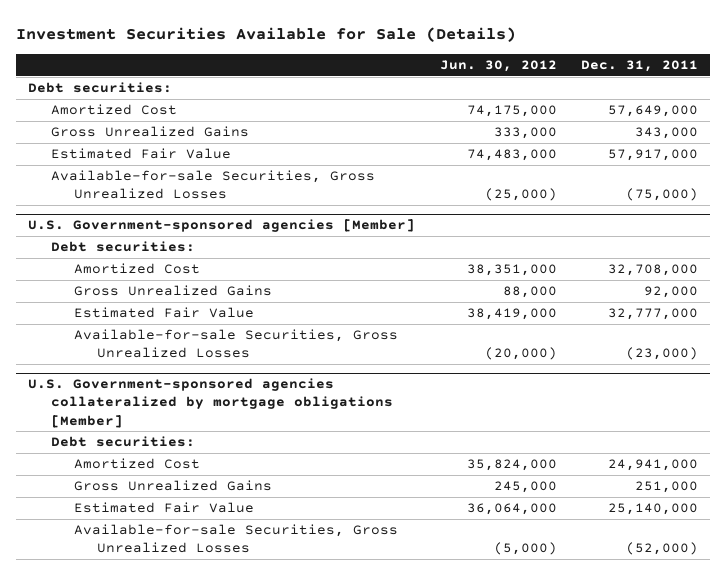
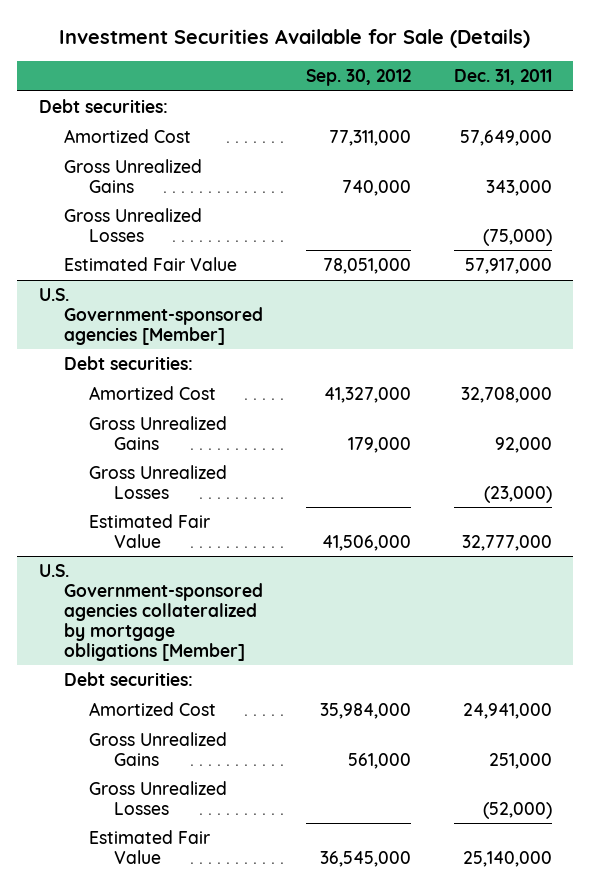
[439,60,557,73] Jun. 30, 2012 -> none
none -> [305,69,411,87] Sep. 30, 2012
none -> [63,207,202,242] Gross Unrealized Losses
[51,170,376,200] Available-for-sale Securities, Gross Unrealized Losses -> none
none -> [88,464,227,499] Gross Unrealized Losses
[74,329,399,359] Available-for-sale Securities, Gross Unrealized Losses -> none
none -> [88,780,227,815] Gross Unrealized Losses
[74,524,399,554] Available-for-sale Securities, Gross Unrealized Losses -> none

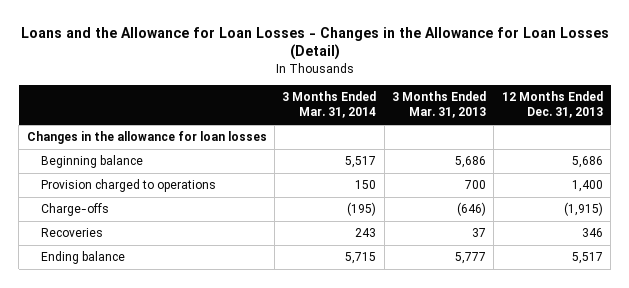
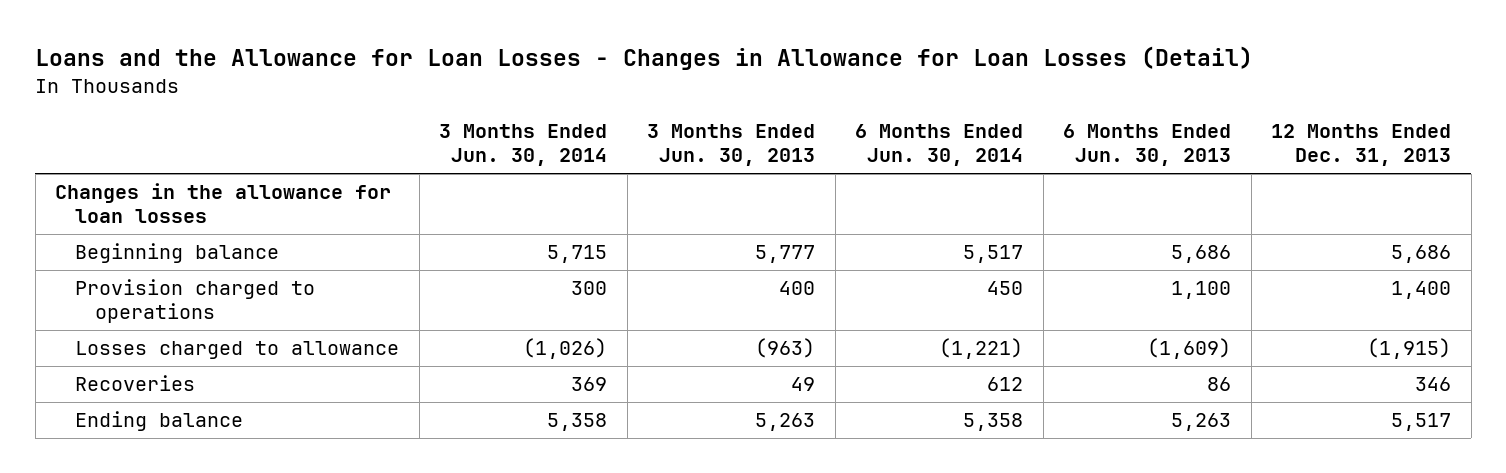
[20,26,609,61] Loans and the Allowance for Loan Losses - Changes in the Allowance for Loan Losses (Detail) -> [35,46,1254,71] Loans and the Allowance for Loan Losses - Changes in Allowance for Loan Losses (Detail)
[282,91,377,119] 3 Months Ended Mar. 31, 2014 -> none
[391,91,486,119] 3 Months Ended Mar. 31, 2013 -> none
none -> [439,124,608,167] 3 Months Ended Jun. 30, 2014
none -> [647,124,816,167] 3 Months Ended Jun. 30, 2013
none -> [855,124,1024,167] 6 Months Ended Jun. 30, 2014
none -> [1063,124,1232,167] 6 Months Ended Jun. 30, 2013
[41,203,110,217] Charge-offs -> [75,341,400,360] Losses charged to allowance

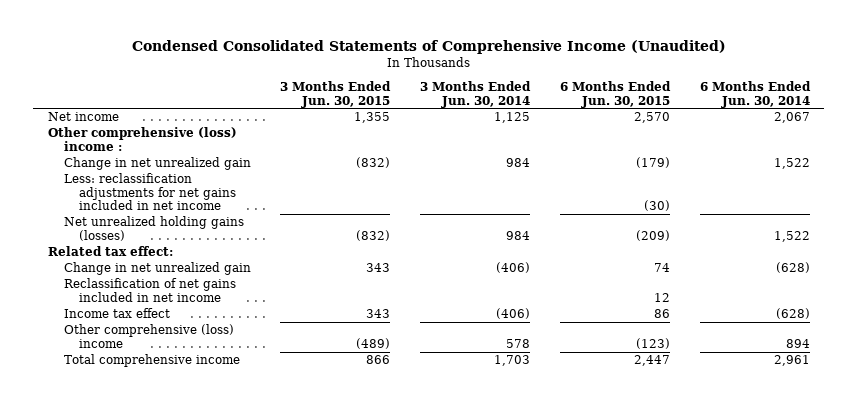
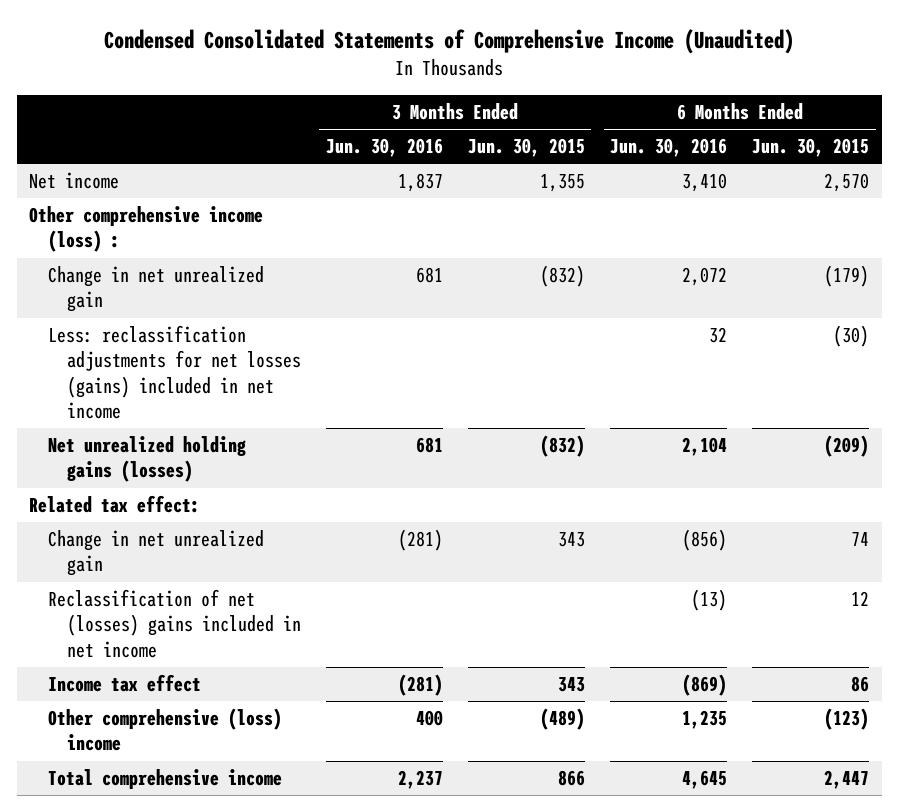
[420,81,532,108] 3 Months Ended Jun. 30, 2014 -> none
[699,81,811,108] 6 Months Ended Jun. 30, 2014 -> none
none -> [325,138,443,158] Jun. 30, 2016
none -> [610,138,728,158] Jun. 30, 2016
[48,127,238,151] Other comprehensive (loss) income : -> [29,206,264,253] Other comprehensive income (loss) :
[63,173,237,211] Less: reclassification adjustments for net gains included in net income -> [47,325,301,419] Less: reclassification adjustments for net losses (gains) included in net income
[63,278,236,302] Reclassification of net gains included in net income -> [47,589,301,658] Reclassification of net (losses) gains included in net income

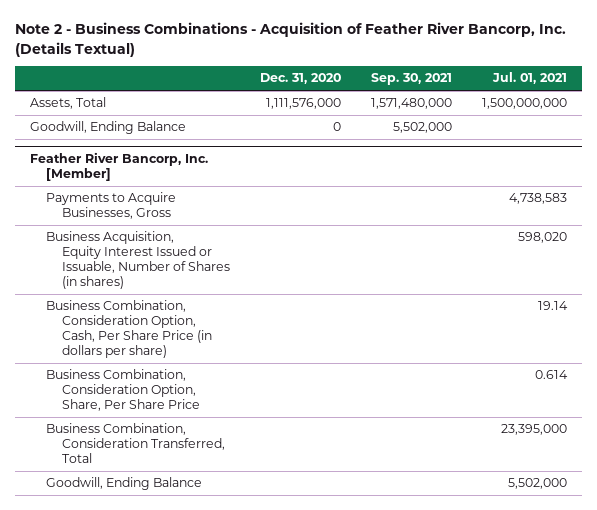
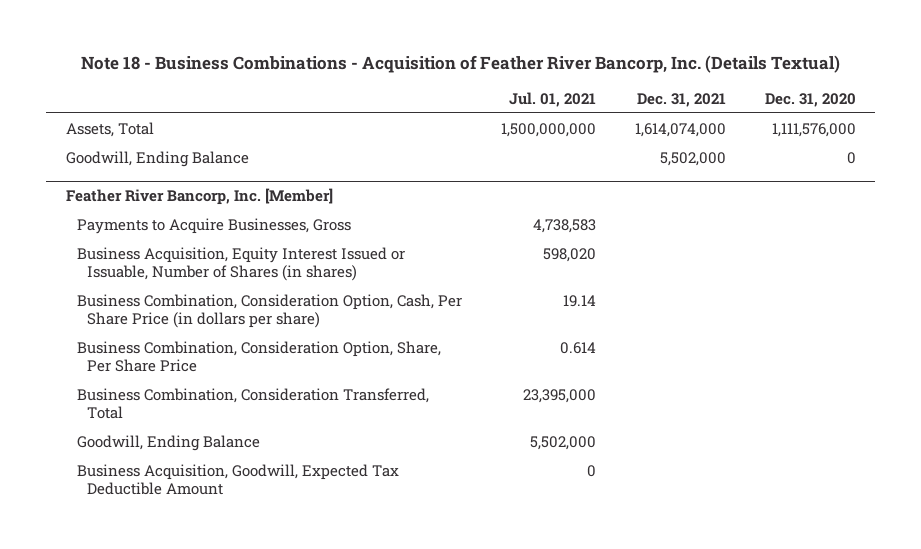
[15,22,567,57] Note 2 - Business Combinations - Acquisition of Feather River Bancorp, Inc. (Details Textual) -> [80,54,840,73] Note 18 - Business Combinations - Acquisition of Feather River Bancorp, Inc. (Details Textual)
[370,73,452,86] Sep. 30, 2021 -> none
none -> [636,92,726,107] Dec. 31, 2021
none -> [76,463,399,496] Business Acquisition, Goodwill, Expected Tax Deductible Amount

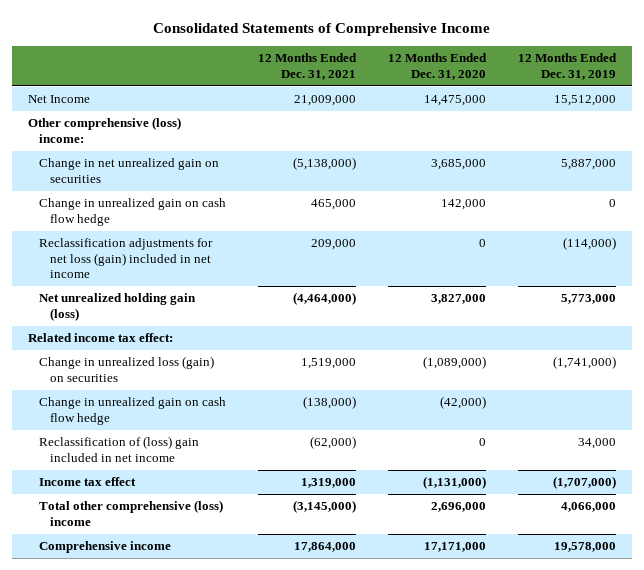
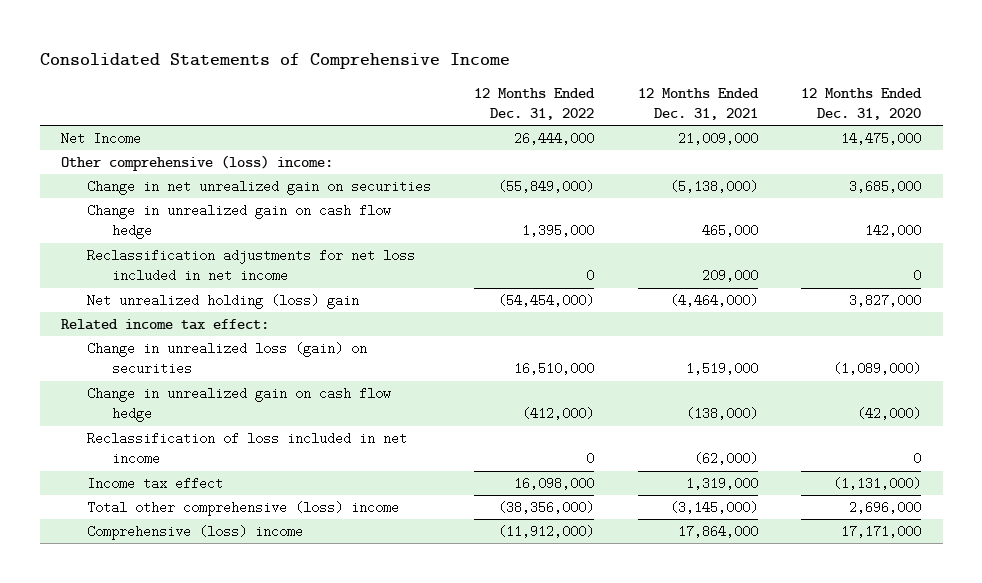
[518,53,618,80] 12 Months Ended Dec. 31, 2019 -> none
none -> [474,87,596,121] 12 Months Ended Dec. 31, 2022
[39,238,214,279] Reclassification adjustments for net loss (gain) included in net income -> [86,249,415,283] Reclassification adjustments for net loss included in net income
[39,293,197,321] Net unrealized holding gain (loss) -> [86,294,359,310] Net unrealized holding (loss) gain
[39,436,200,462] Reclassification of (loss) gain included in net income -> [86,432,407,466] Reclassification of loss included in net income
[39,541,172,554] Comprehensive income -> [86,525,303,541] Comprehensive (loss) income

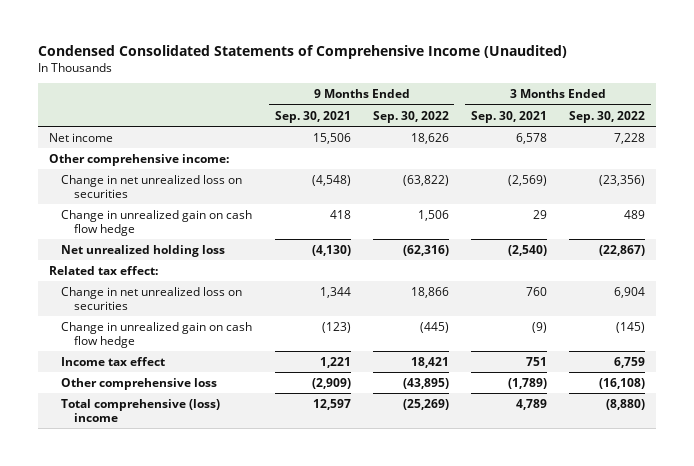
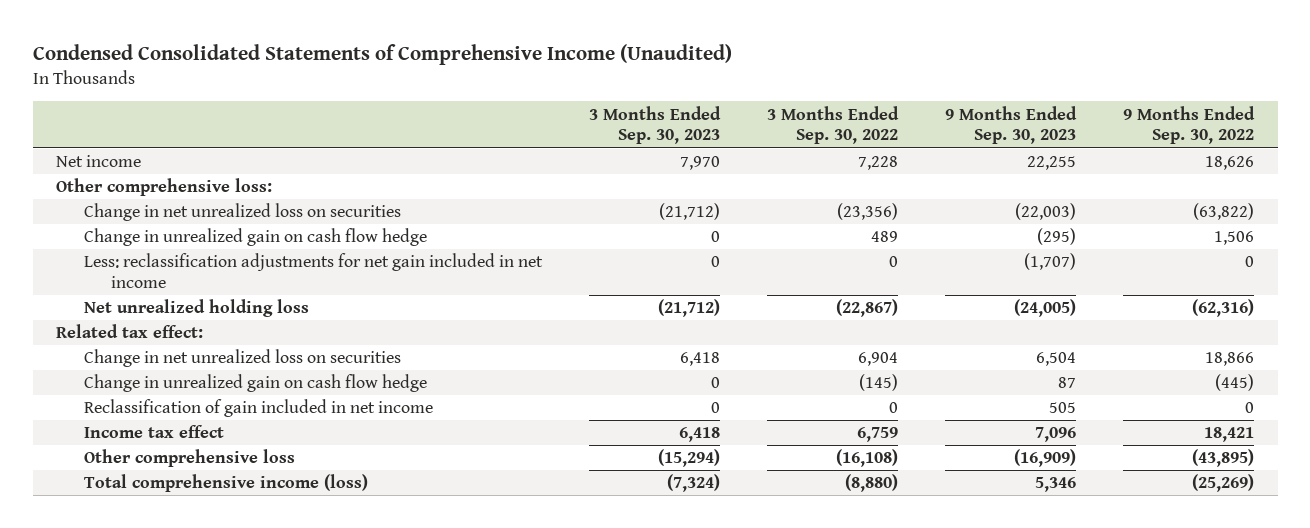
[274,110,351,123] Sep. 30, 2021 -> none
[471,110,548,123] Sep. 30, 2021 -> none
none -> [588,105,721,145] 3 Months Ended Sep. 30, 2023
none -> [944,105,1077,145] 9 Months Ended Sep. 30, 2023
[49,153,230,166] Other comprehensive income: -> [56,178,273,197] Other comprehensive loss:
none -> [83,253,543,289] Less: reclassification adjustments for net gain included in net income
none -> [83,399,433,418] Reclassification of gain included in net income
[61,398,221,422] Total comprehensive (loss) income -> [83,474,368,493] Total comprehensive income (loss)

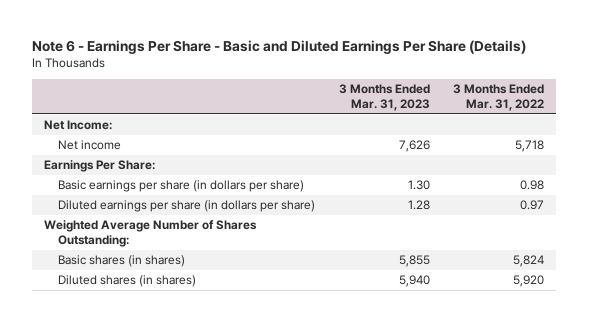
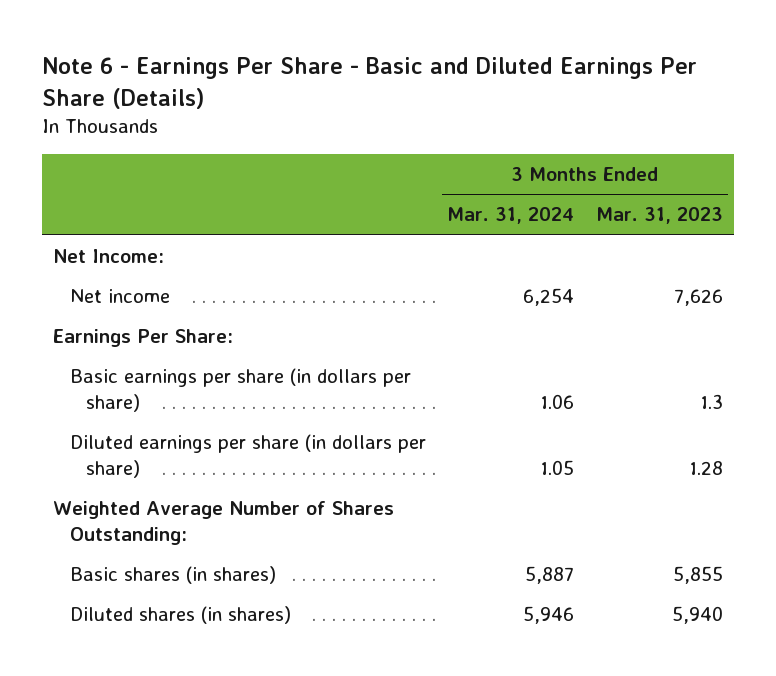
[453,84,545,111] 3 Months Ended Mar. 31, 2022 -> none
none -> [447,207,575,225] Mar. 31, 2024
[407,180,430,191] 1.30 -> [699,393,723,409] 1.3

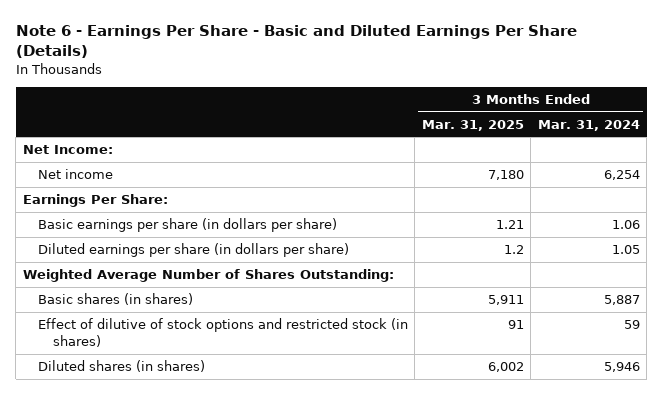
[595,207,723,225] Mar. 31, 2023 -> none
none -> [421,119,524,131] Mar. 31, 2025
none -> [37,318,408,347] Effect of dilutive of stock options and restricted stock (in shares)

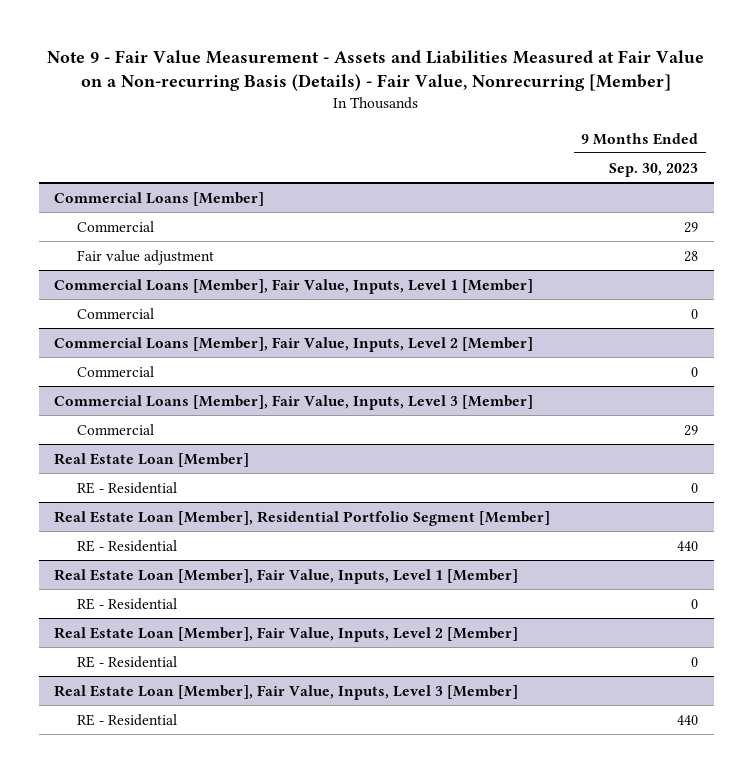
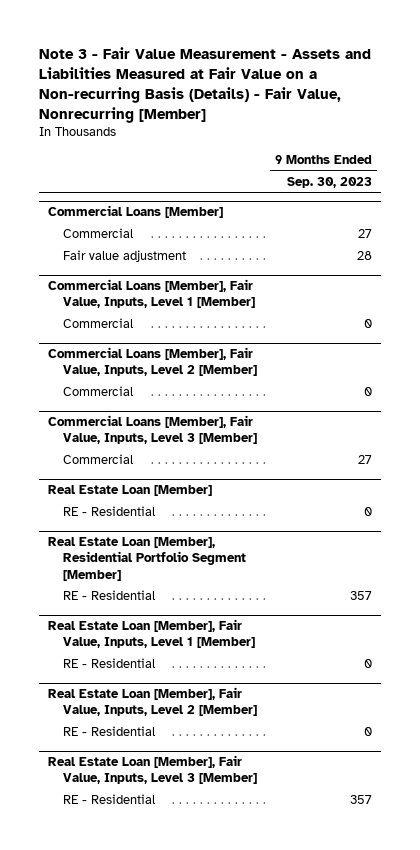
[47,50,705,92] Note 9 - Fair Value Measurement - Assets and Liabilities Measured at Fair Value on a Non-recurring Basis (Details) - Fair Value, Nonrecurring [Member] -> [39,47,372,123] Note 3 - Fair Value Measurement - Assets and Liabilities Measured at Fair Value on a Non-recurring Basis (Details) - Fair Value, Nonrecurring [Member]
[684,221,699,233] 29 -> [358,229,373,239] 27
[684,424,699,436] 29 -> [358,455,373,465] 27
[677,540,699,551] 440 -> [350,591,373,601] 357
[677,714,699,725] 440 -> [350,795,373,805] 357

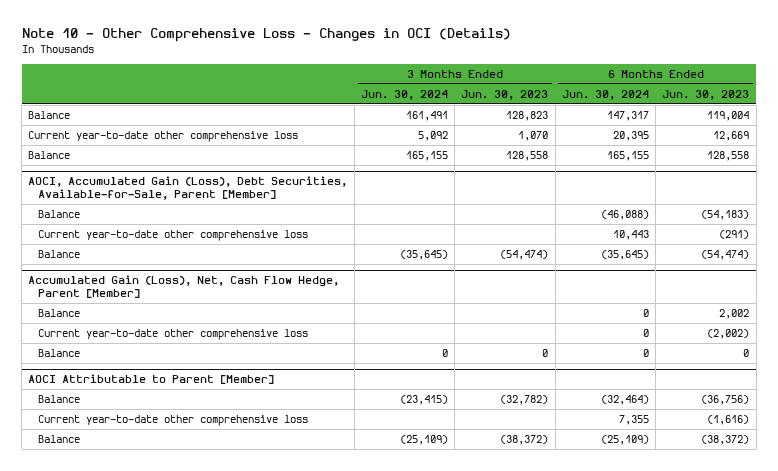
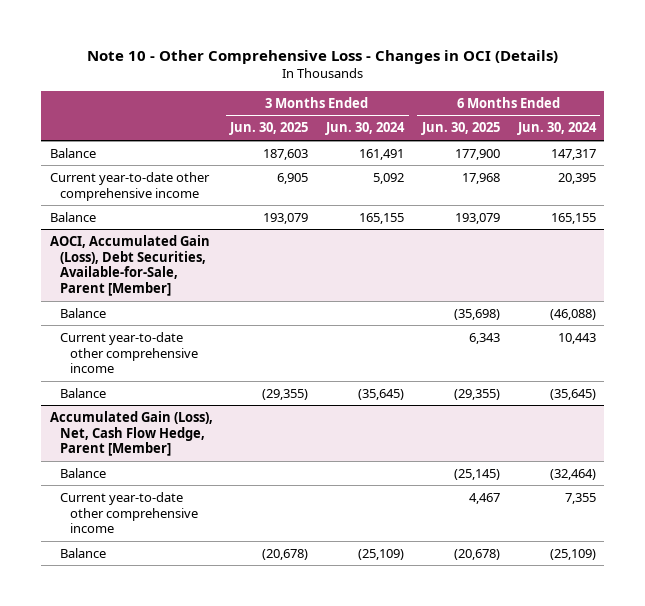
[461,89,549,100] Jun. 30, 2023 -> none
[662,89,750,100] Jun. 30, 2023 -> none
none -> [229,122,309,136] Jun. 30, 2025
none -> [420,122,500,136] Jun. 30, 2025
[28,131,299,143] Current year-to-date other comprehensive loss -> [49,171,210,201] Current year-to-date other comprehensive income
[37,230,308,242] Current year-to-date other comprehensive loss -> [59,331,199,374] Current year-to-date other comprehensive income
[37,349,80,358] Balance -> none
[28,374,275,385] AOCI Attributable to Parent [Member] -> none
[37,395,80,404] Balance -> none
[37,415,308,427] Current year-to-date other comprehensive loss -> none
[642,309,649,318] 0 -> [549,468,596,480] (32,464)
[37,329,308,341] Current year-to-date other comprehensive loss -> [59,491,199,534] Current year-to-date other comprehensive income
[642,329,649,338] 0 -> [564,492,596,504] 7,355

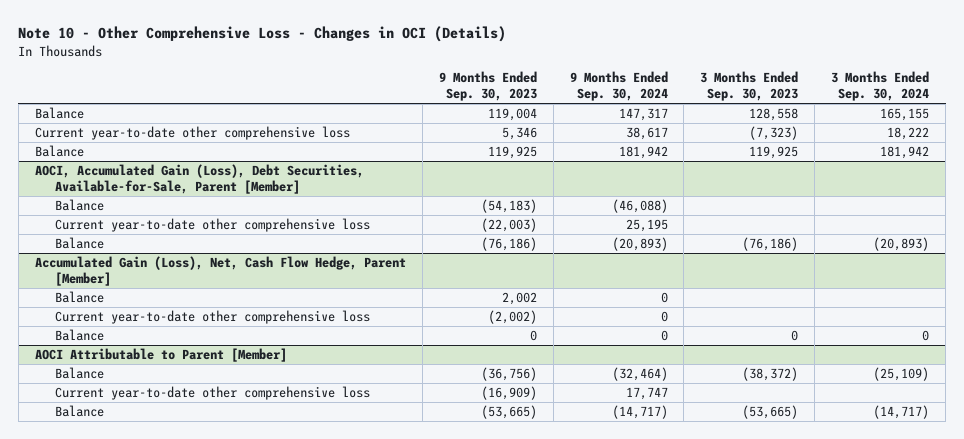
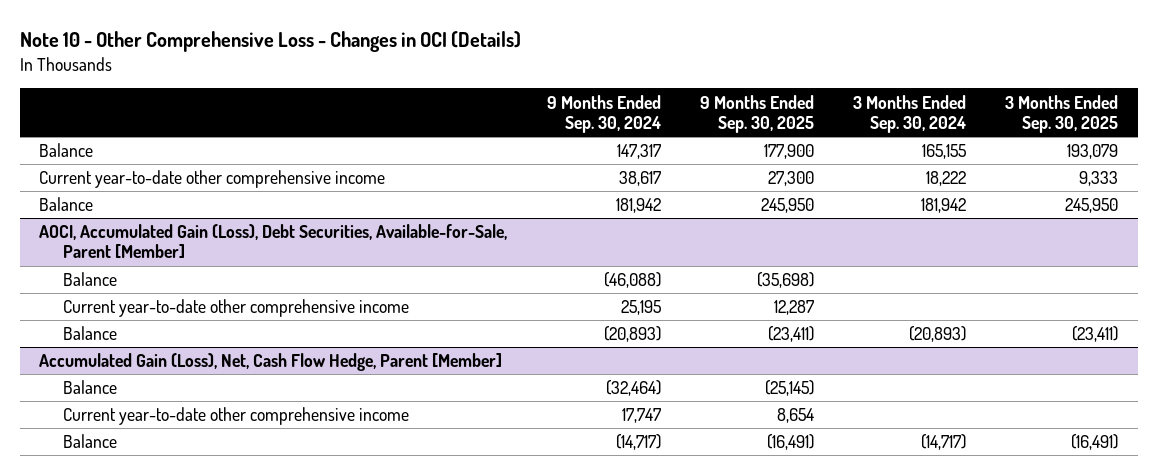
[438,71,537,102] 9 Months Ended Sep. 30, 2023 -> none
[700,71,799,102] 3 Months Ended Sep. 30, 2023 -> none
none -> [699,94,814,133] 9 Months Ended Sep. 30, 2025
none -> [1005,94,1119,133] 3 Months Ended Sep. 30, 2025
[34,126,350,141] Current year-to-date other comprehensive loss -> [39,170,386,189] Current year-to-date other comprehensive income
[55,218,371,233] Current year-to-date other comprehensive loss -> [62,299,409,318] Current year-to-date other comprehensive income
[55,329,105,342] Balance -> none
[34,348,287,363] AOCI Attributable to Parent [Member] -> none
[55,367,105,380] Balance -> none
[55,386,371,401] Current year-to-date other comprehensive loss -> none
[660,292,668,304] 0 -> [605,380,661,397] (32,464)
[55,310,371,325] Current year-to-date other comprehensive loss -> [62,407,409,426] Current year-to-date other comprehensive income
[660,311,668,323] 0 -> [621,408,661,424] 17,747

